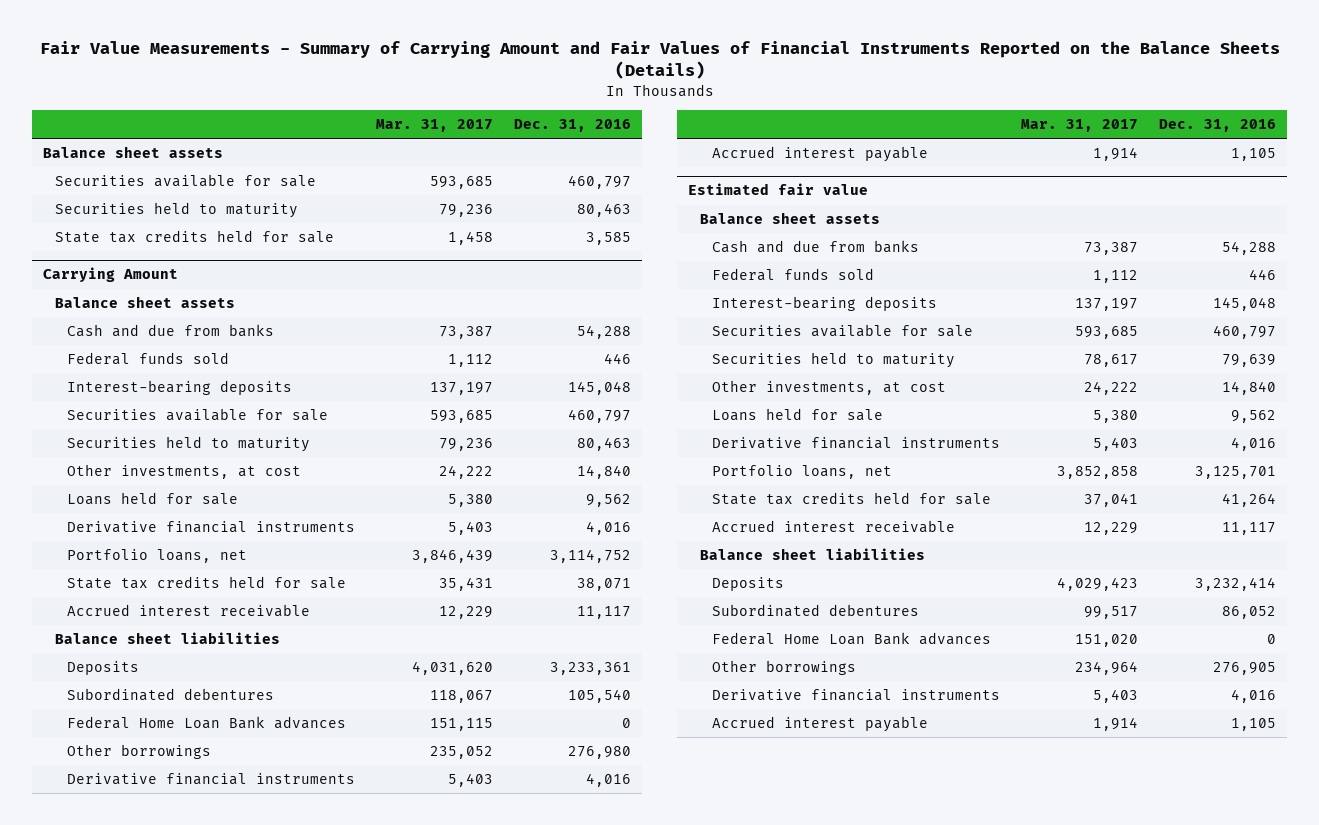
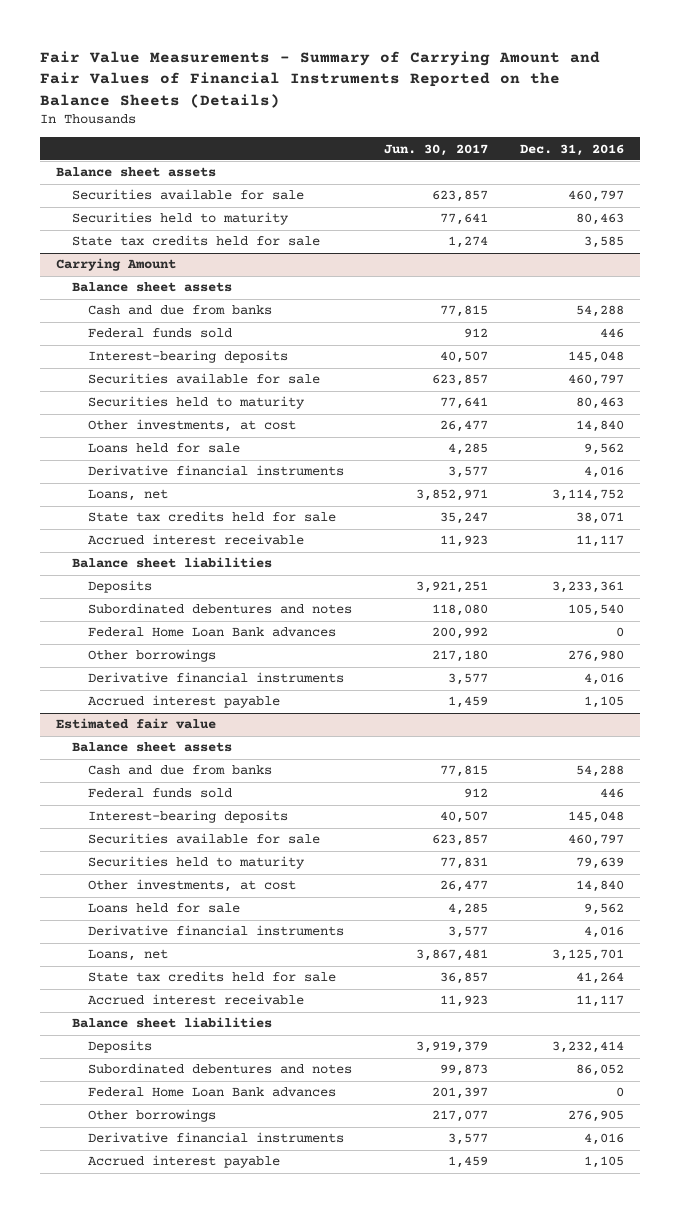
[375,118,493,132] Mar. 31, 2017 -> none
none -> [384,143,489,156] Jun. 30, 2017
[66,549,247,564] Portfolio loans, net -> [88,489,169,502] Loans, net
[66,688,274,702] Subordinated debentures -> [88,603,353,615] Subordinated debentures and notes
[711,465,892,480] Portfolio loans, net -> [88,949,169,962] Loans, net
[711,604,919,618] Subordinated debentures -> [88,1063,353,1075] Subordinated debentures and notes

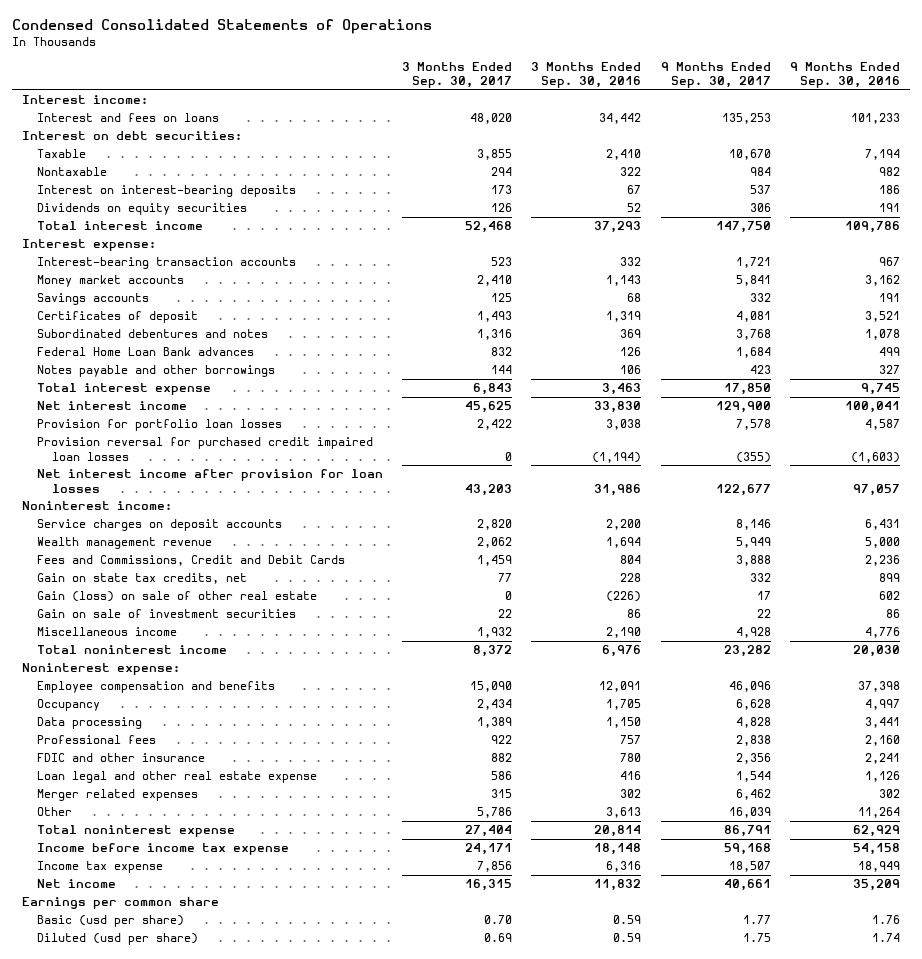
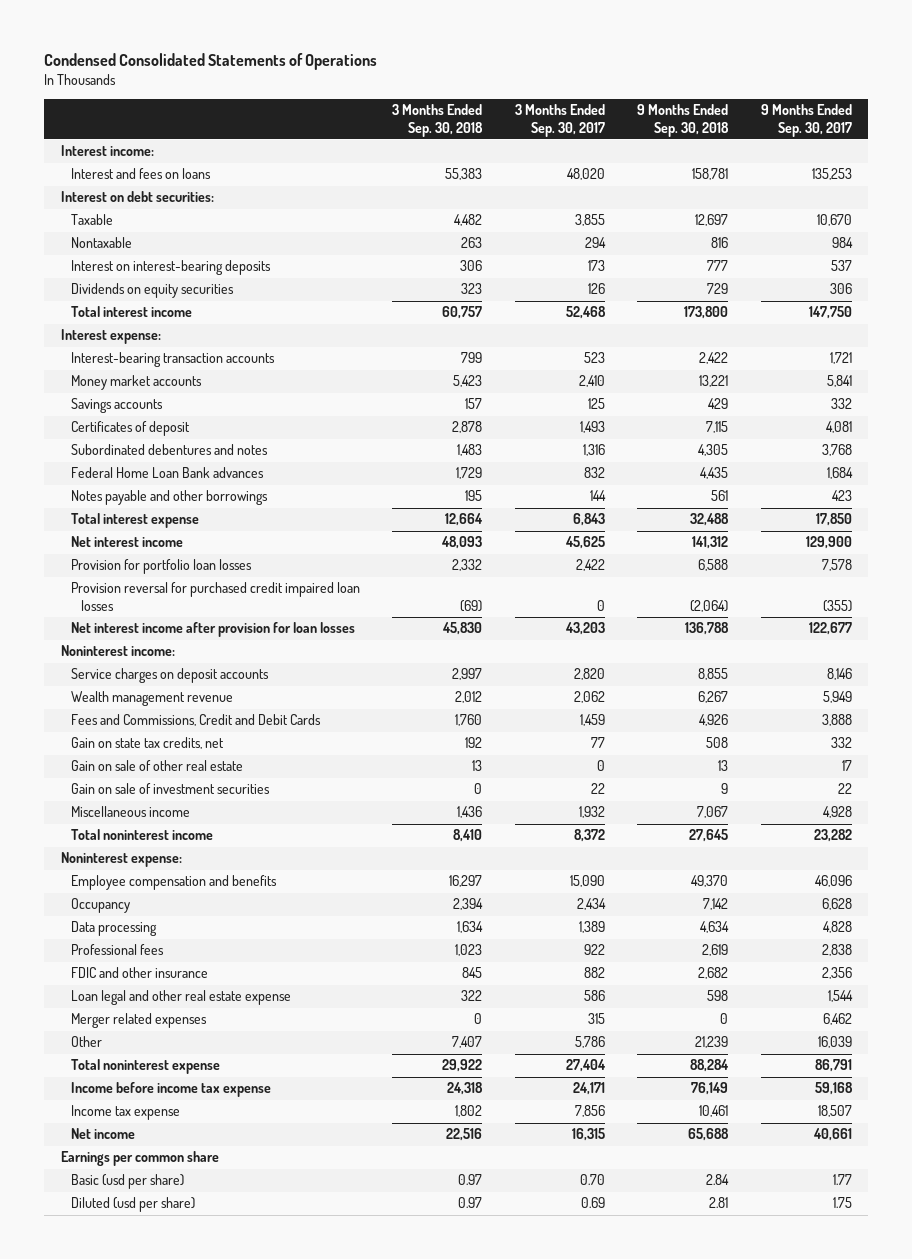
[531,61,642,89] 3 Months Ended Sep. 30, 2016 -> none
[790,61,901,89] 9 Months Ended Sep. 30, 2016 -> none
none -> [392,104,484,137] 3 Months Ended Sep. 30, 2018
none -> [637,104,730,137] 9 Months Ended Sep. 30, 2018
[36,591,317,603] Gain (loss) on sale of other real estate -> [70,760,243,772] Gain on sale of other real estate

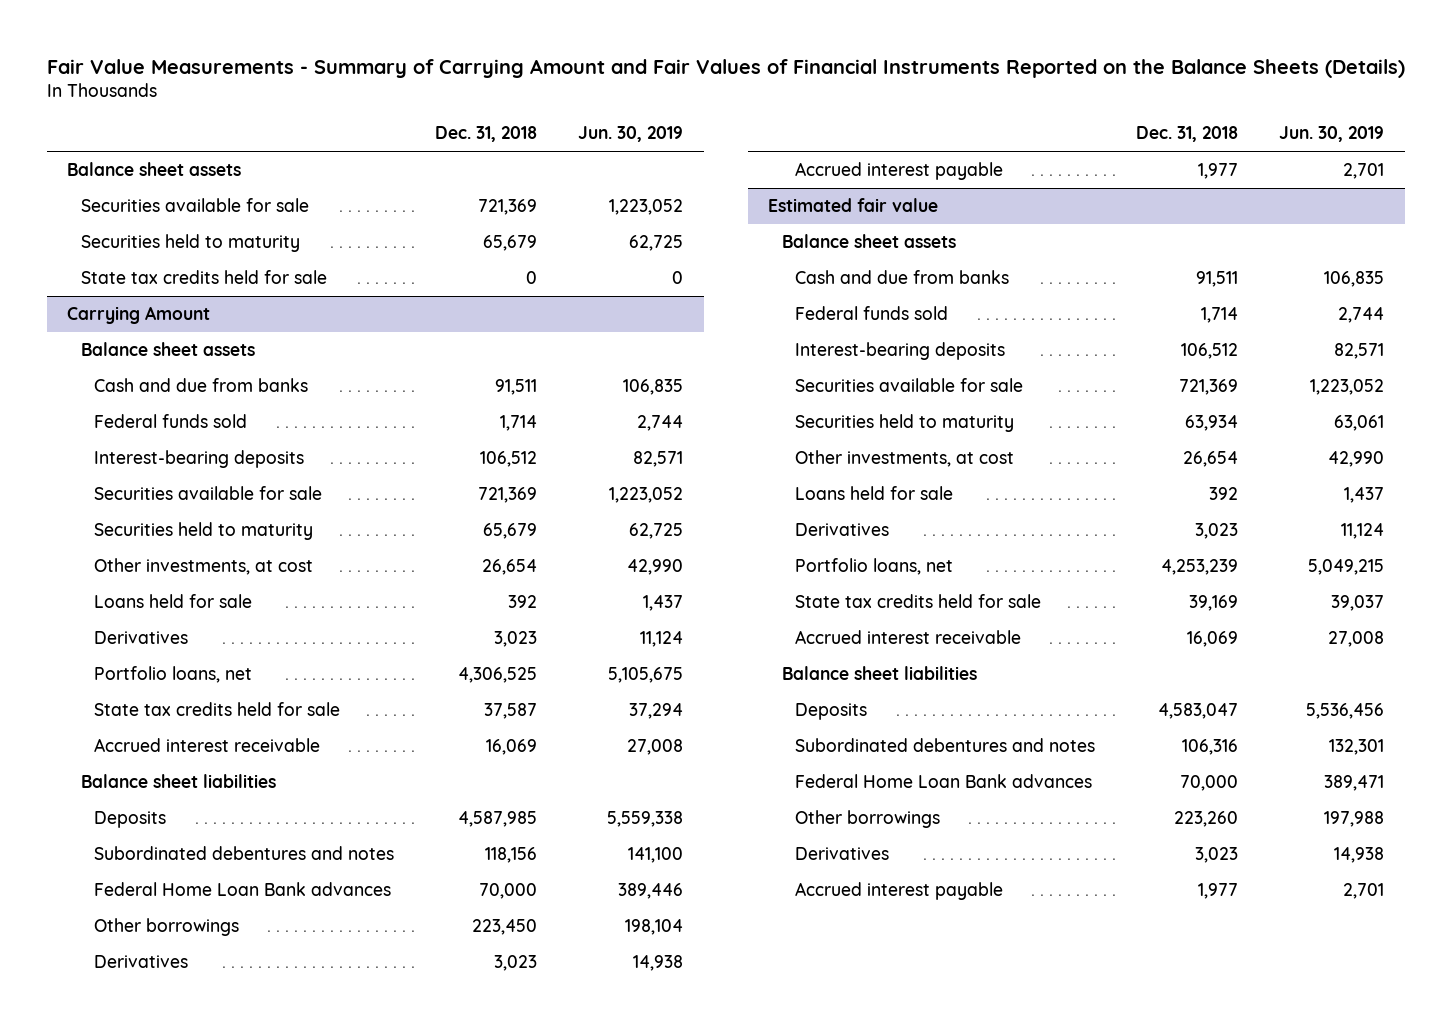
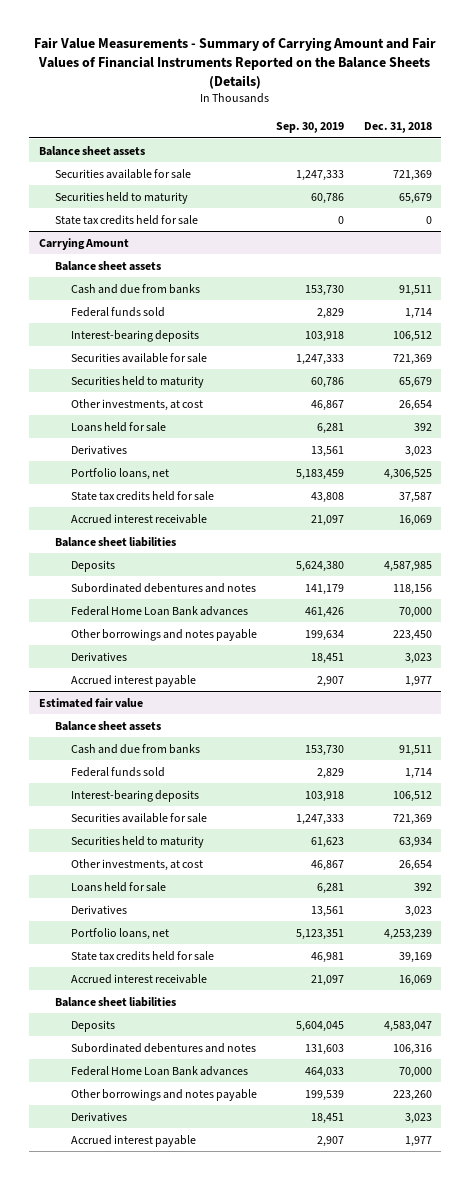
[578,126,684,143] Jun. 30, 2019 -> none
none -> [276,122,345,134] Sep. 30, 2019
[94,918,240,937] Other borrowings -> [71,628,258,641] Other borrowings and notes payable
[795,810,941,829] Other borrowings -> [71,1088,258,1101] Other borrowings and notes payable

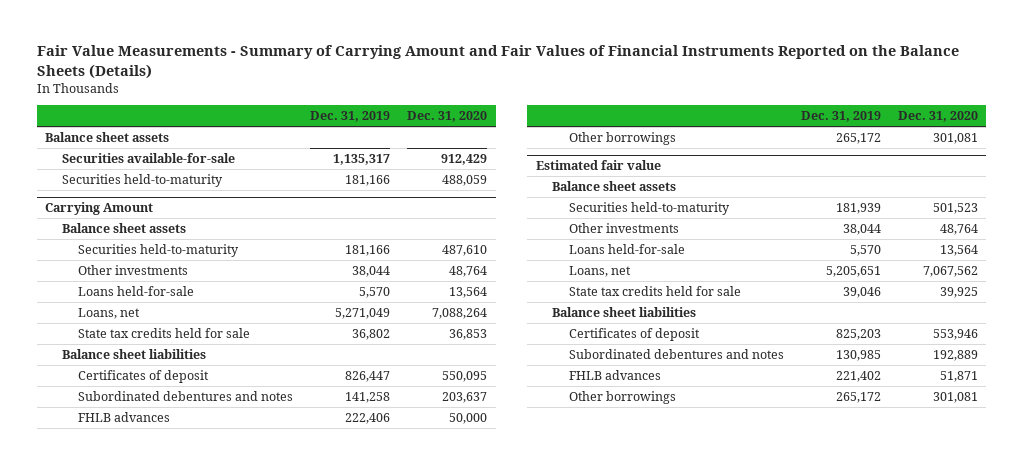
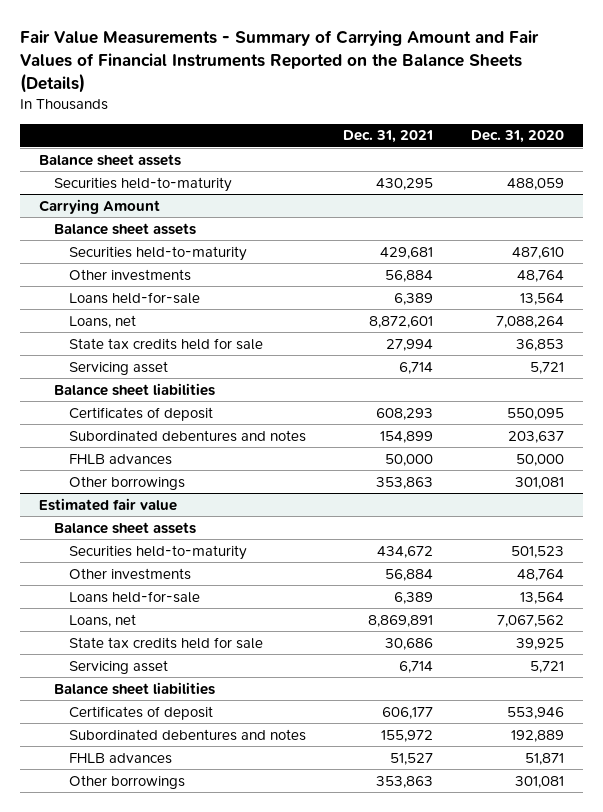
[310,111,391,123] Dec. 31, 2019 -> none
none -> [343,130,434,144] Dec. 31, 2021
[61,152,235,163] Securities available-for-sale -> none
none -> [68,360,168,375] Servicing asset
none -> [68,659,168,674] Servicing asset

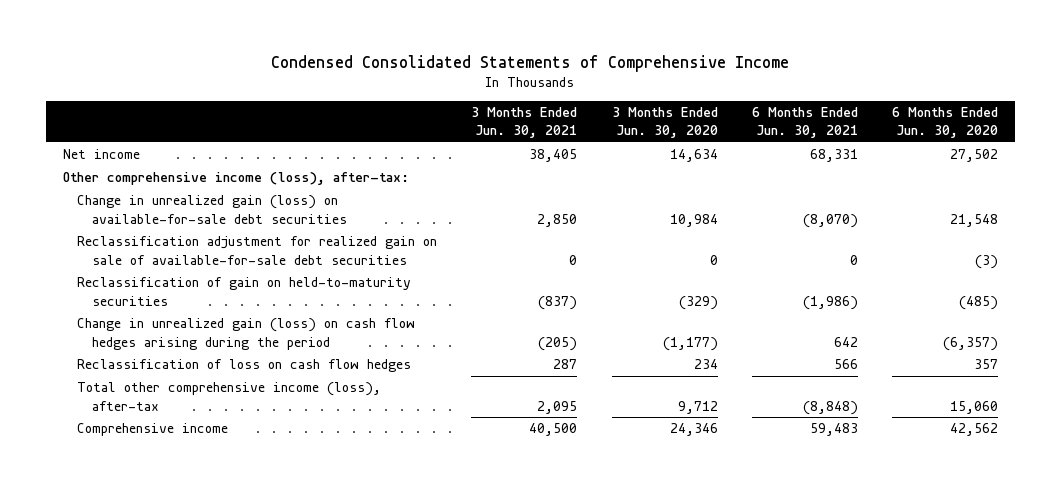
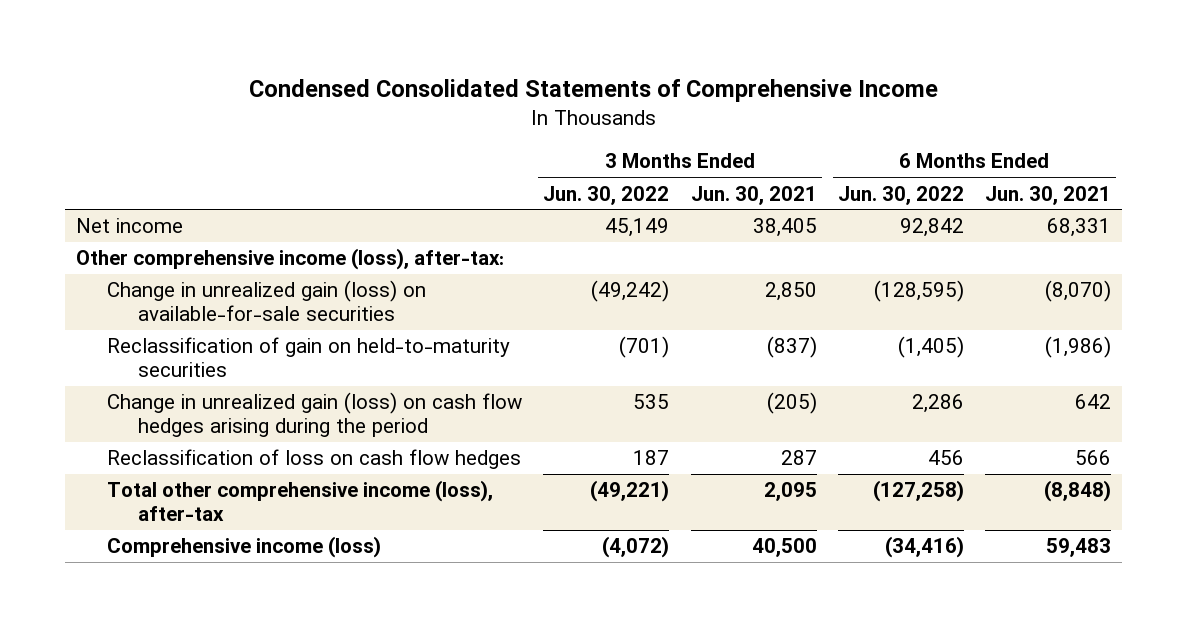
[611,106,718,139] 3 Months Ended Jun. 30, 2020 -> none
[891,106,998,139] 6 Months Ended Jun. 30, 2020 -> none
none -> [543,185,670,205] Jun. 30, 2022
none -> [837,185,964,205] Jun. 30, 2022
[77,236,438,265] Reclassification adjustment for realized gain on sale of available-for-sale debt securities -> none
[77,195,347,224] Change in unrealized gain (loss) on available-for-sale debt securities -> [107,280,427,322] Change in unrealized gain (loss) on available-for-sale securities
[77,423,229,437] Comprehensive income -> [107,536,382,559] Comprehensive income (loss)

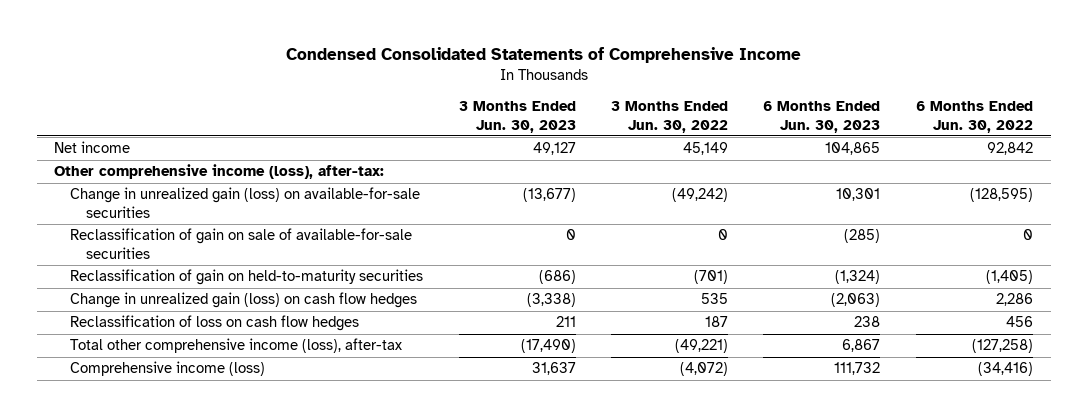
[690,185,817,205] Jun. 30, 2021 -> none
[985,185,1112,205] Jun. 30, 2021 -> none
none -> [458,100,576,133] 3 Months Ended Jun. 30, 2023
none -> [763,100,881,133] 6 Months Ended Jun. 30, 2023
none -> [70,228,413,259] Reclassification of gain on sale of available-for-sale securities
[107,392,523,438] Change in unrealized gain (loss) on cash flow hedges arising during the period -> [70,292,418,309] Change in unrealized gain (loss) on cash flow hedges

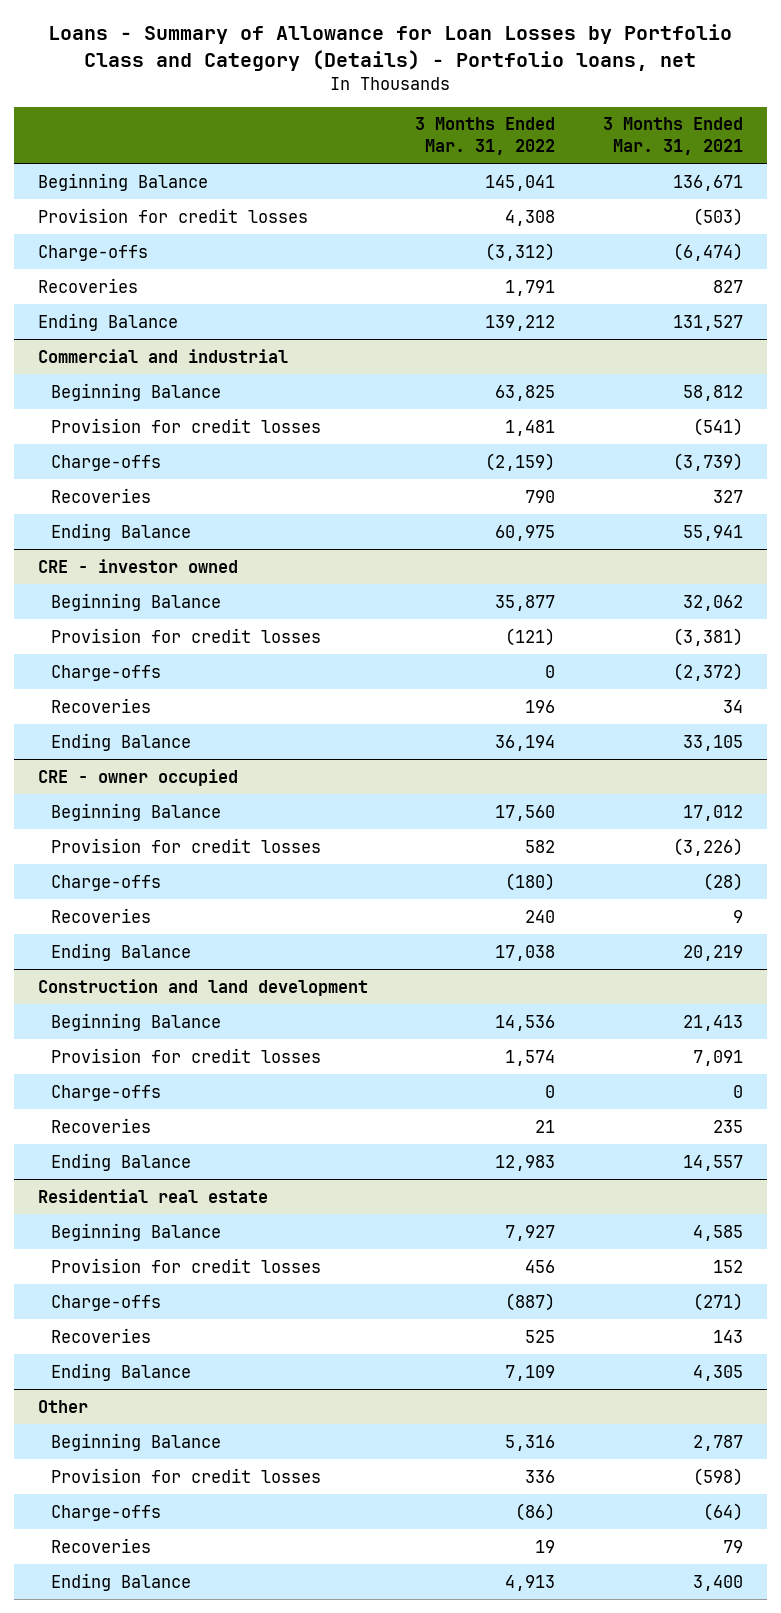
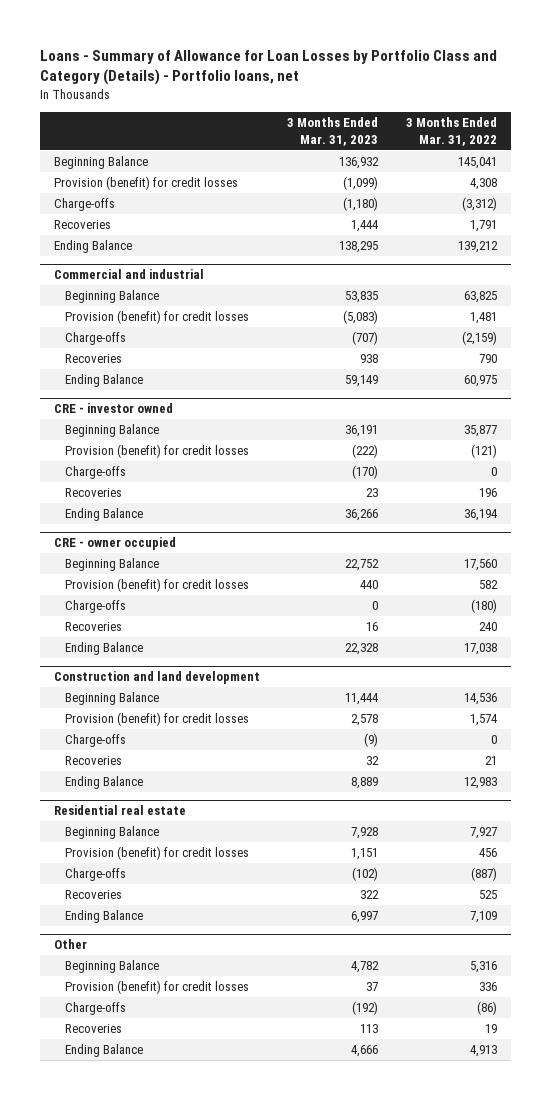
[603,117,744,156] 3 Months Ended Mar. 31, 2021 -> none
none -> [287,117,379,146] 3 Months Ended Mar. 31, 2023
[37,207,308,223] Provision for credit losses -> [53,176,238,191] Provision (benefit) for credit losses
[51,417,322,433] Provision for credit losses -> [64,310,249,325] Provision (benefit) for credit losses
[51,627,322,643] Provision for credit losses -> [64,444,249,459] Provision (benefit) for credit losses
[51,837,322,853] Provision for credit losses -> [64,578,249,593] Provision (benefit) for credit losses
[51,1047,322,1063] Provision for credit losses -> [64,712,249,727] Provision (benefit) for credit losses
[51,1257,322,1273] Provision for credit losses -> [64,846,249,861] Provision (benefit) for credit losses
[51,1467,322,1483] Provision for credit losses -> [64,980,249,995] Provision (benefit) for credit losses

